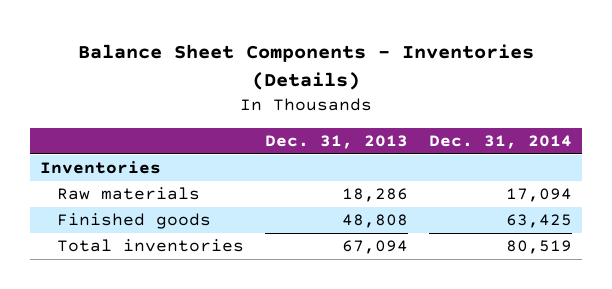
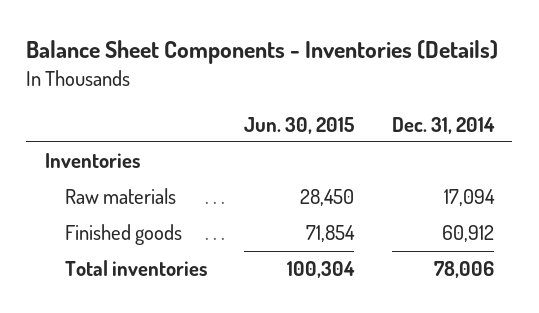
[264,135,408,150] Dec. 31, 2013 -> none
none -> [244,116,355,134] Jun. 30, 2015
[505,214,572,229] 63,425 -> [441,225,494,243] 60,912
[505,240,572,255] 80,519 -> [433,261,494,279] 78,006

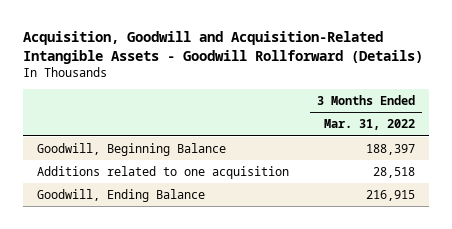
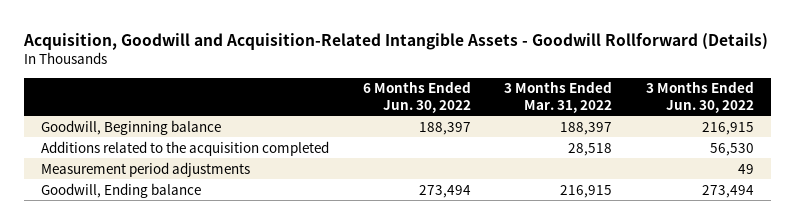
none -> [362,81,471,113] 6 Months Ended Jun. 30, 2022
none -> [645,81,754,113] 3 Months Ended Jun. 30, 2022
[37,143,227,157] Goodwill, Beginning Balance -> [41,119,222,135] Goodwill, Beginning balance
[37,166,290,180] Additions related to one acquisition -> [41,140,330,156] Additions related to the acquisition completed
none -> [41,161,251,177] Measurement period adjustments
[37,189,206,203] Goodwill, Ending Balance -> [41,182,202,198] Goodwill, Ending balance

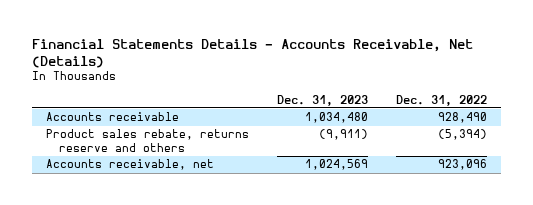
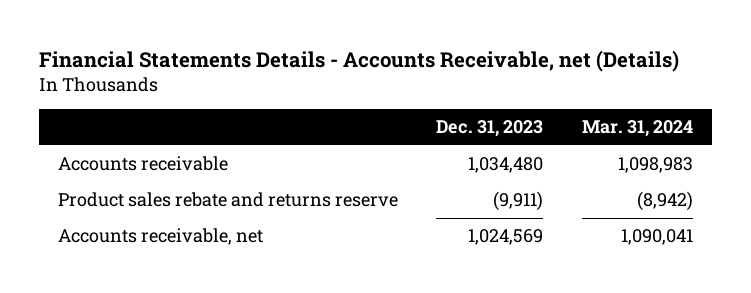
[31,38,473,68] Financial Statements Details - Accounts Receivable, Net (Details) -> [39,49,680,72] Financial Statements Details - Accounts Receivable, net (Details)
[395,94,487,106] Dec. 31, 2022 -> none
none -> [581,120,693,138] Mar. 31, 2024
[45,129,249,153] Product sales rebate, returns reserve and others -> [58,192,399,208] Product sales rebate and returns reserve

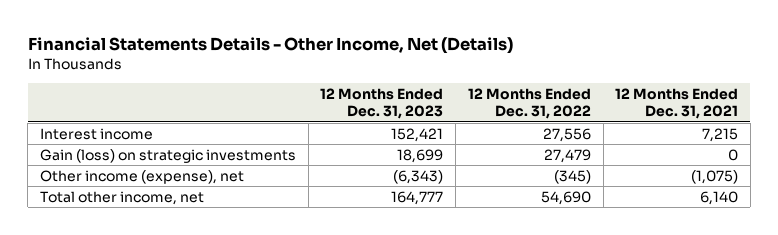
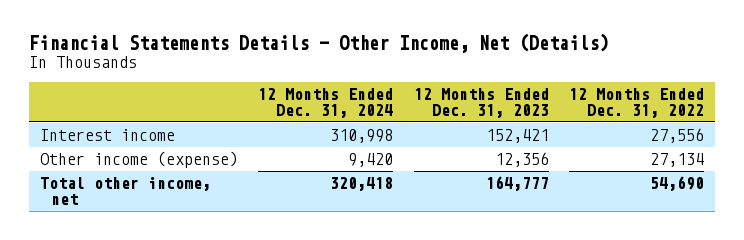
[615,88,739,120] 12 Months Ended Dec. 31, 2021 -> none
none -> [258,87,394,118] 12 Months Ended Dec. 31, 2024
[39,148,296,163] Gain (loss) on strategic investments -> none
[39,169,244,184] Other income (expense), net -> [39,151,238,169] Other income (expense)
[393,169,444,184] (6,343) -> [494,152,549,168] 12,356
[553,169,591,184] (345) -> [650,153,705,168] 27,134

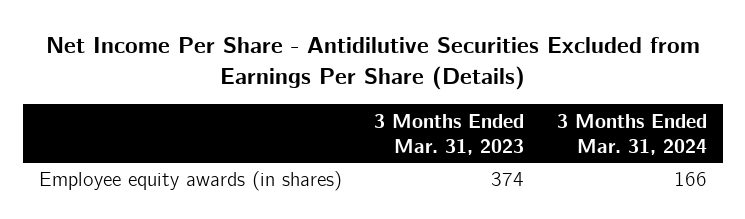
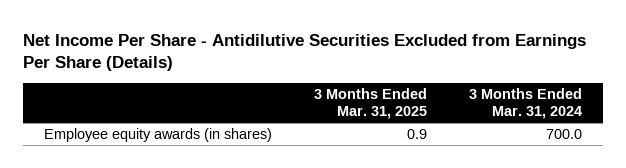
[374,113,525,155] 3 Months Ended Mar. 31, 2023 -> none
none -> [313,87,427,120] 3 Months Ended Mar. 31, 2025
[673,172,707,187] 166 -> [545,128,582,139] 700.0

